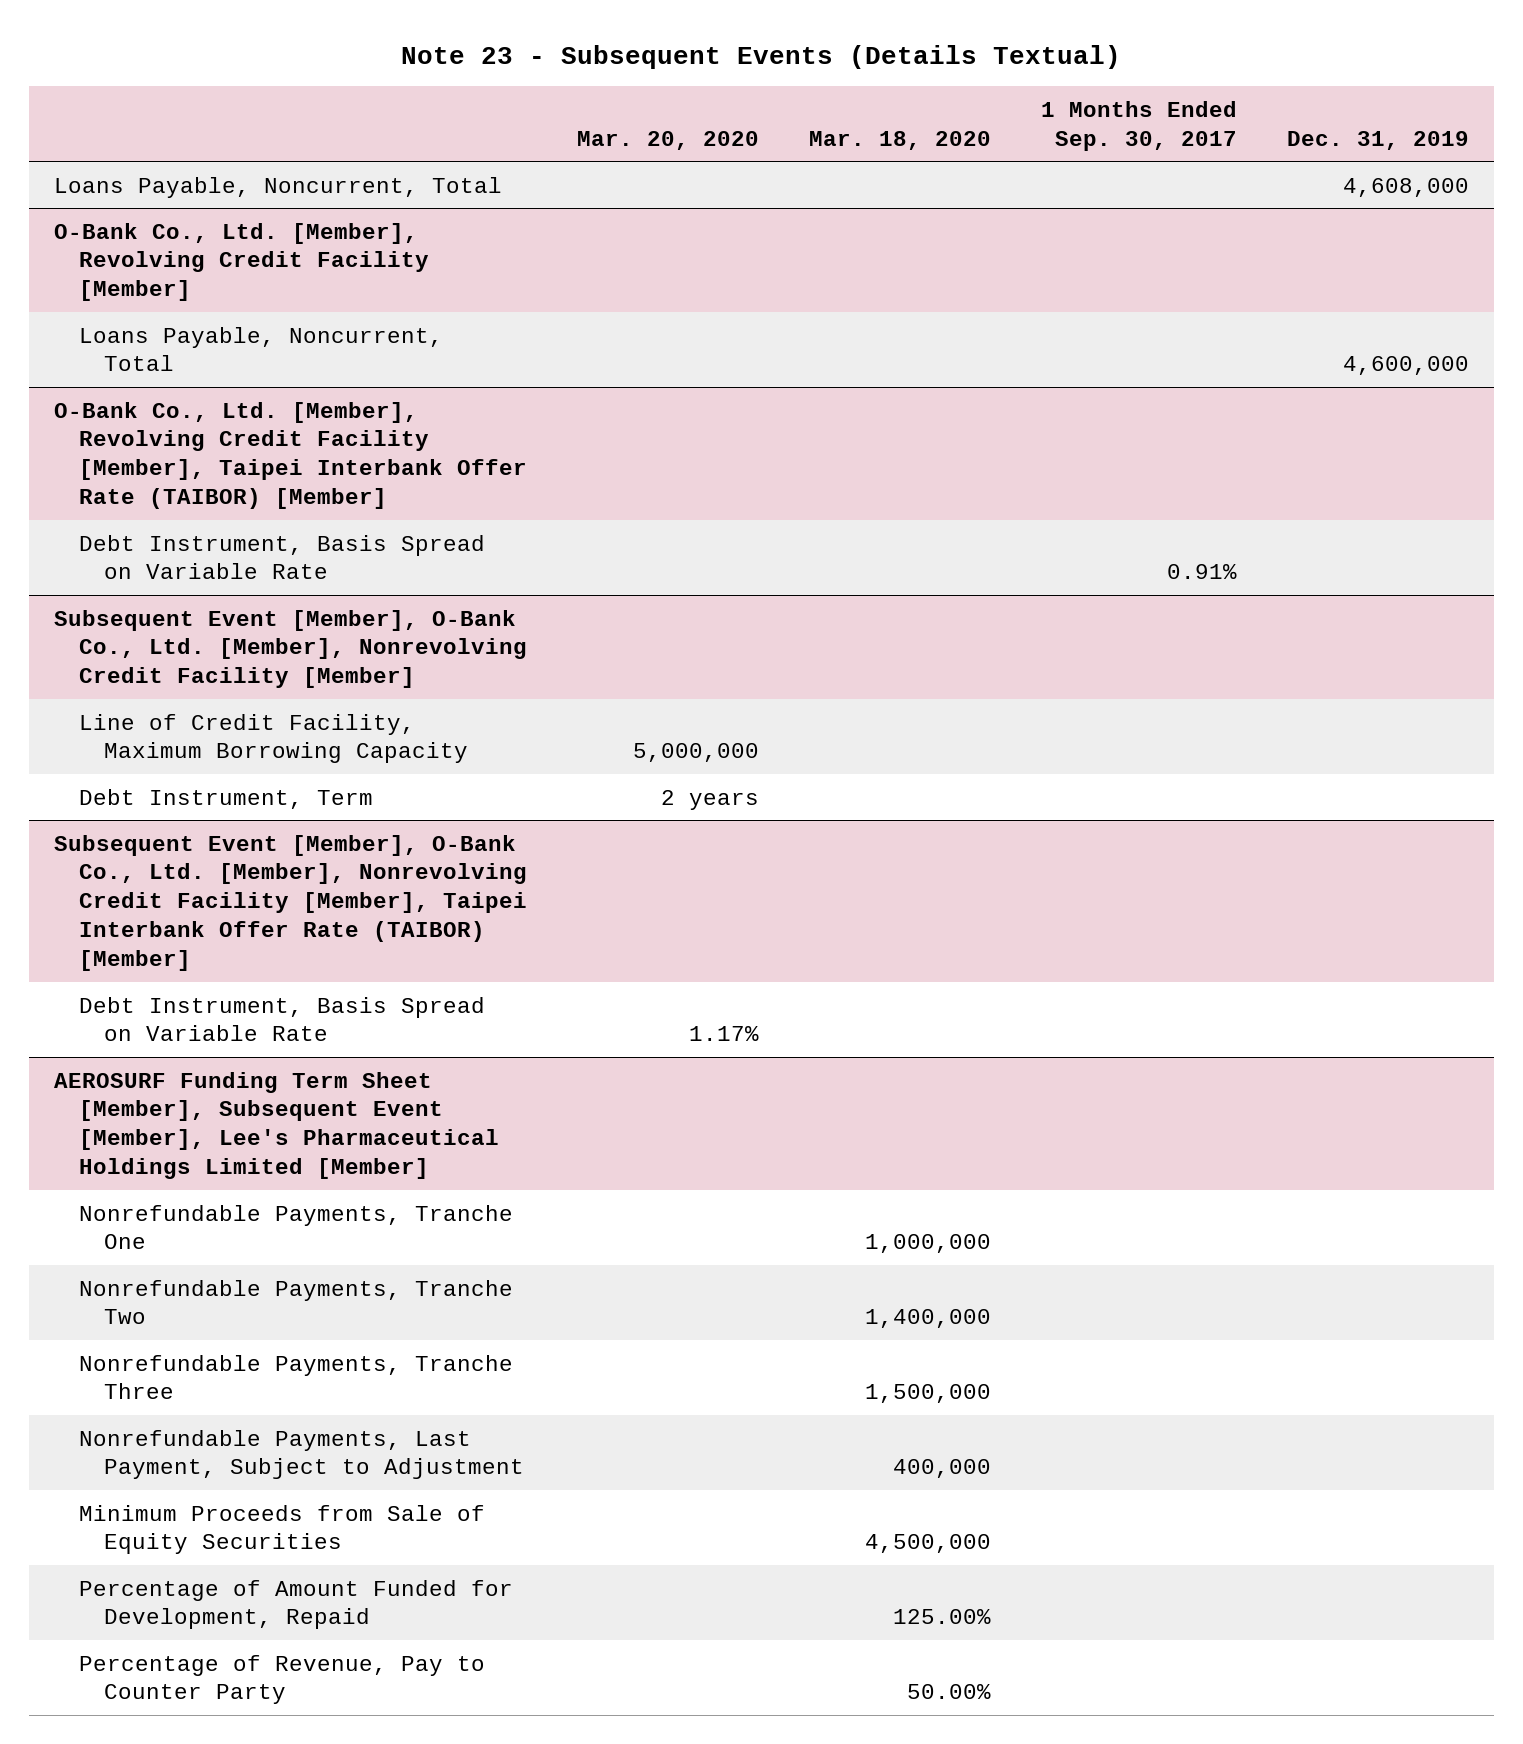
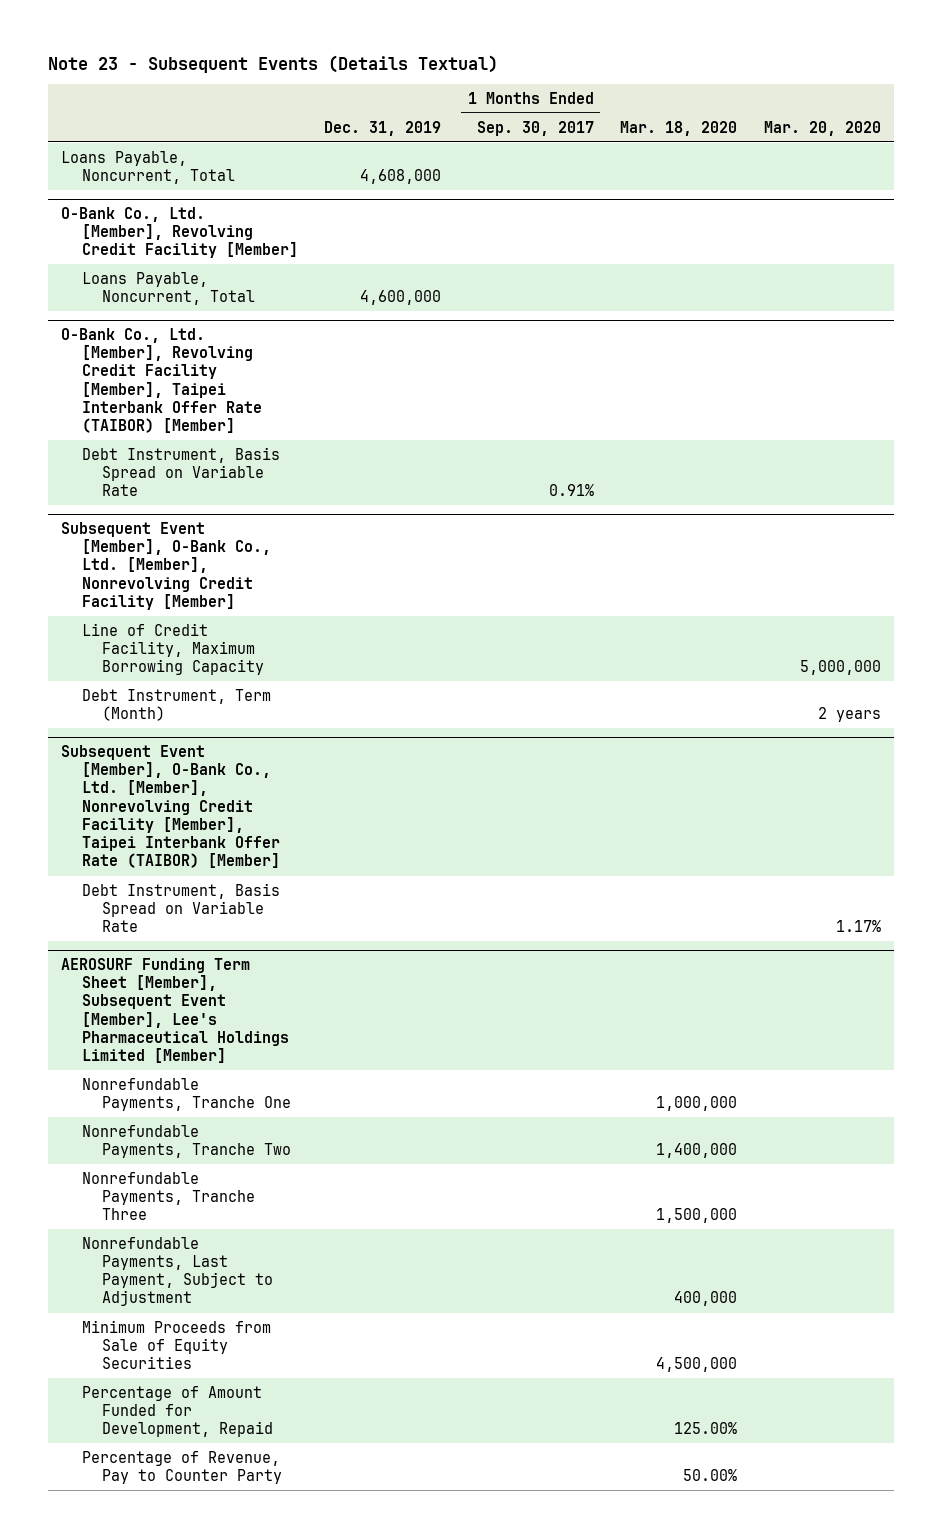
[78,788,373,809] Debt Instrument, Term -> [81,688,271,721] Debt Instrument, Term (Month)

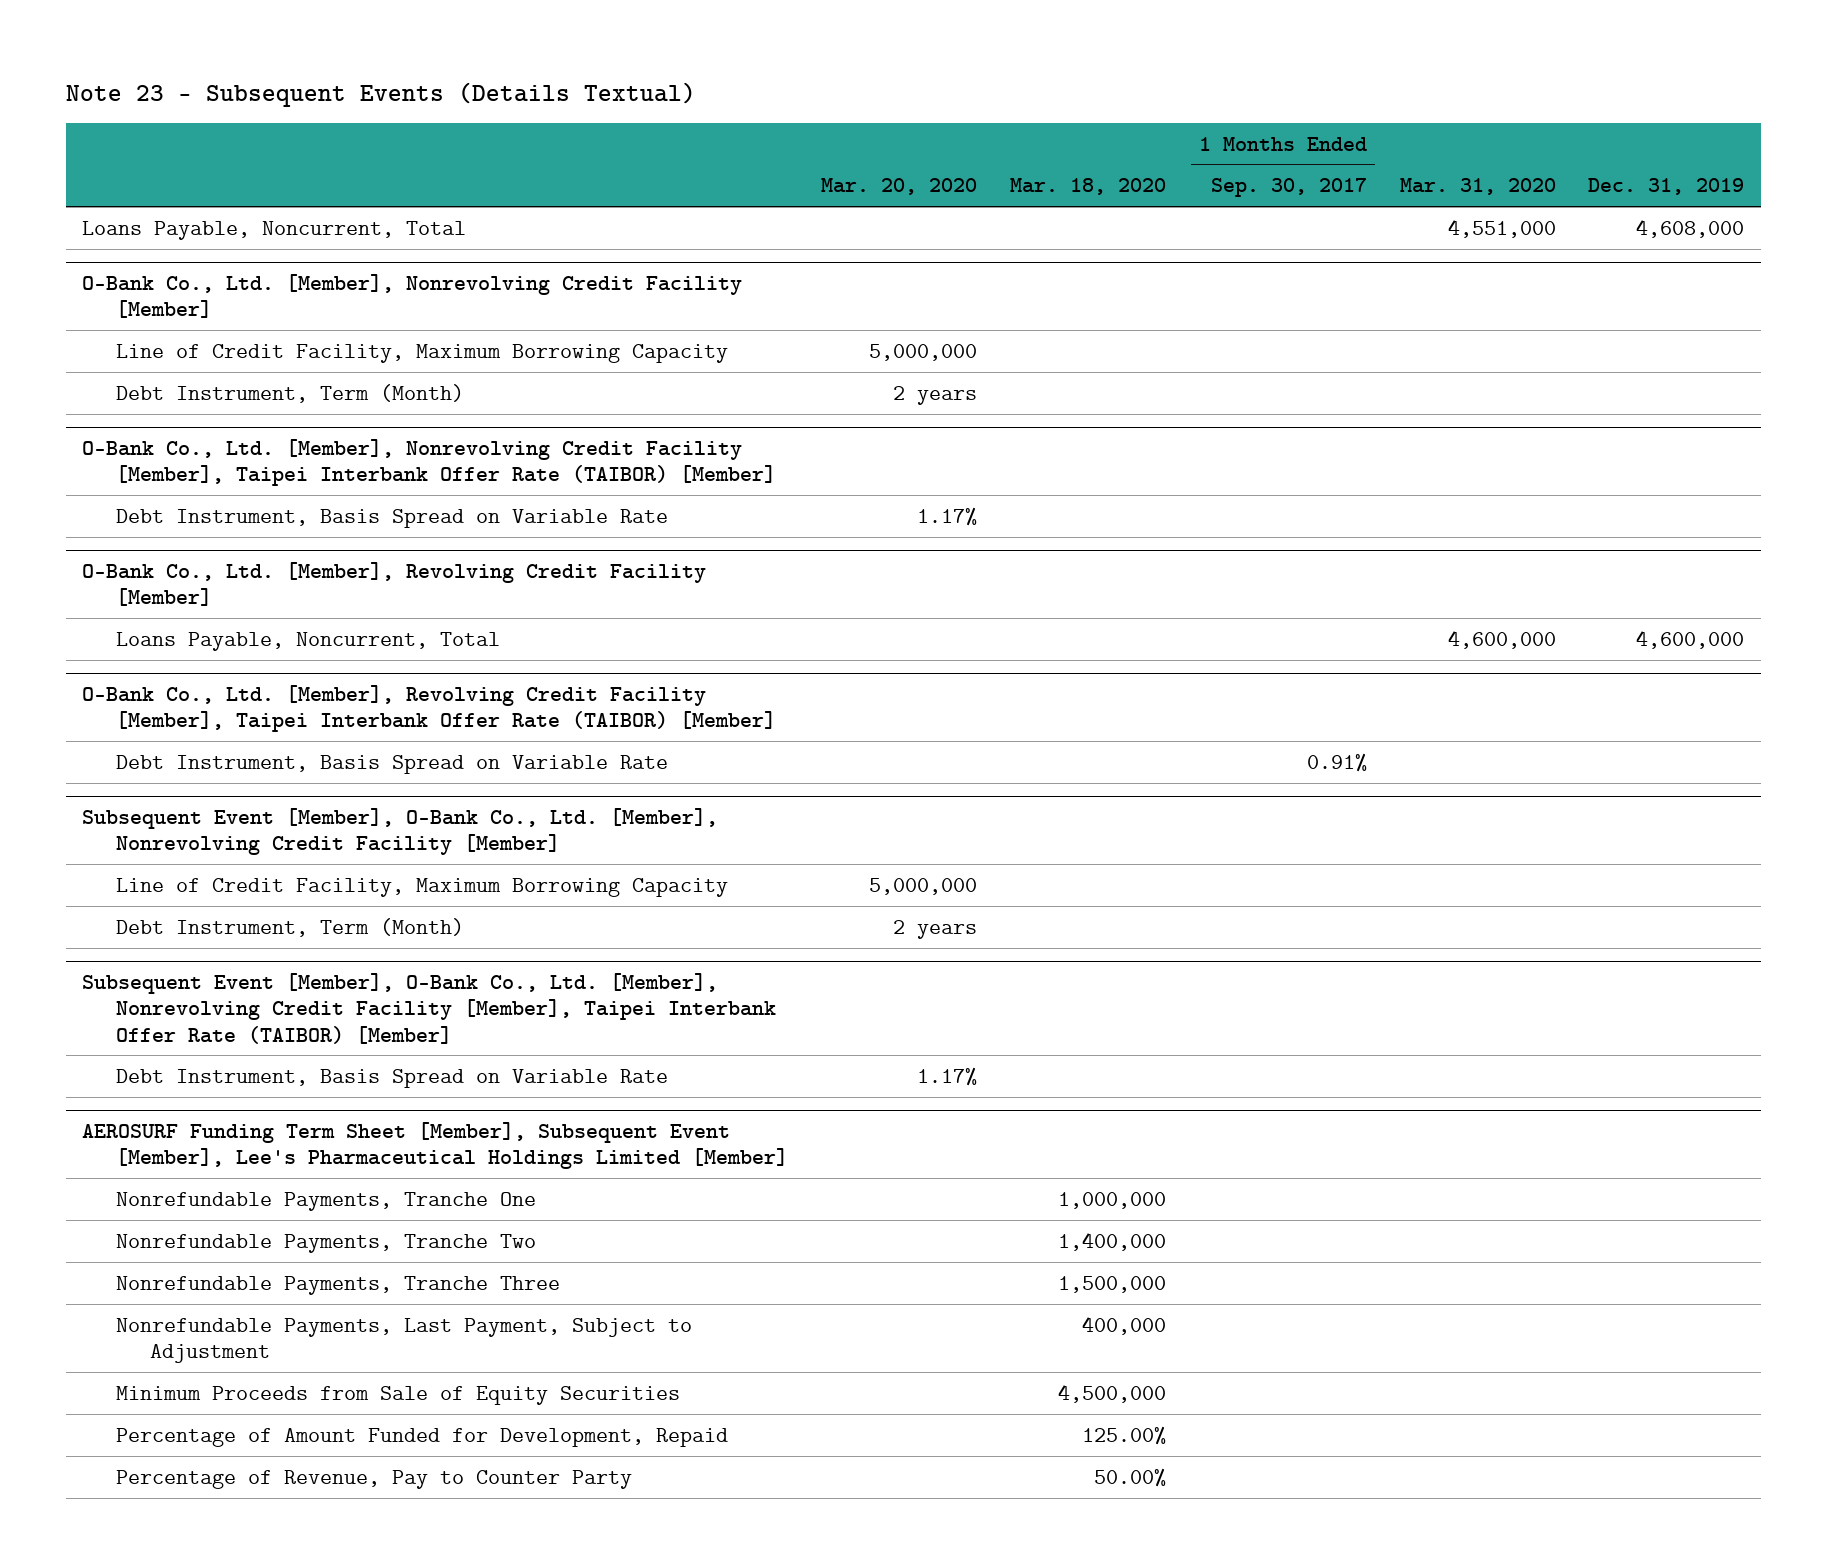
none -> [1399,178,1556,196] Mar. 31, 2020
none -> [82,273,743,319] O-Bank Co., Ltd. [Member], Nonrevolving Credit Facility [Member]
none -> [116,343,729,363] Line of Credit Facility, Maximum Borrowing Capacity
none -> [116,383,465,403] Debt Instrument, Term (Month)
none -> [82,438,777,487] O-Bank Co., Ltd. [Member], Nonrevolving Credit Facility [Member], Taipei Interbank Offer Rate (TAIBOR) [Member]
none -> [116,508,669,528] Debt Instrument, Basis Spread on Variable Rate

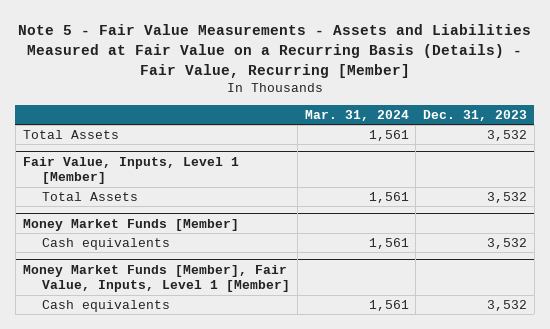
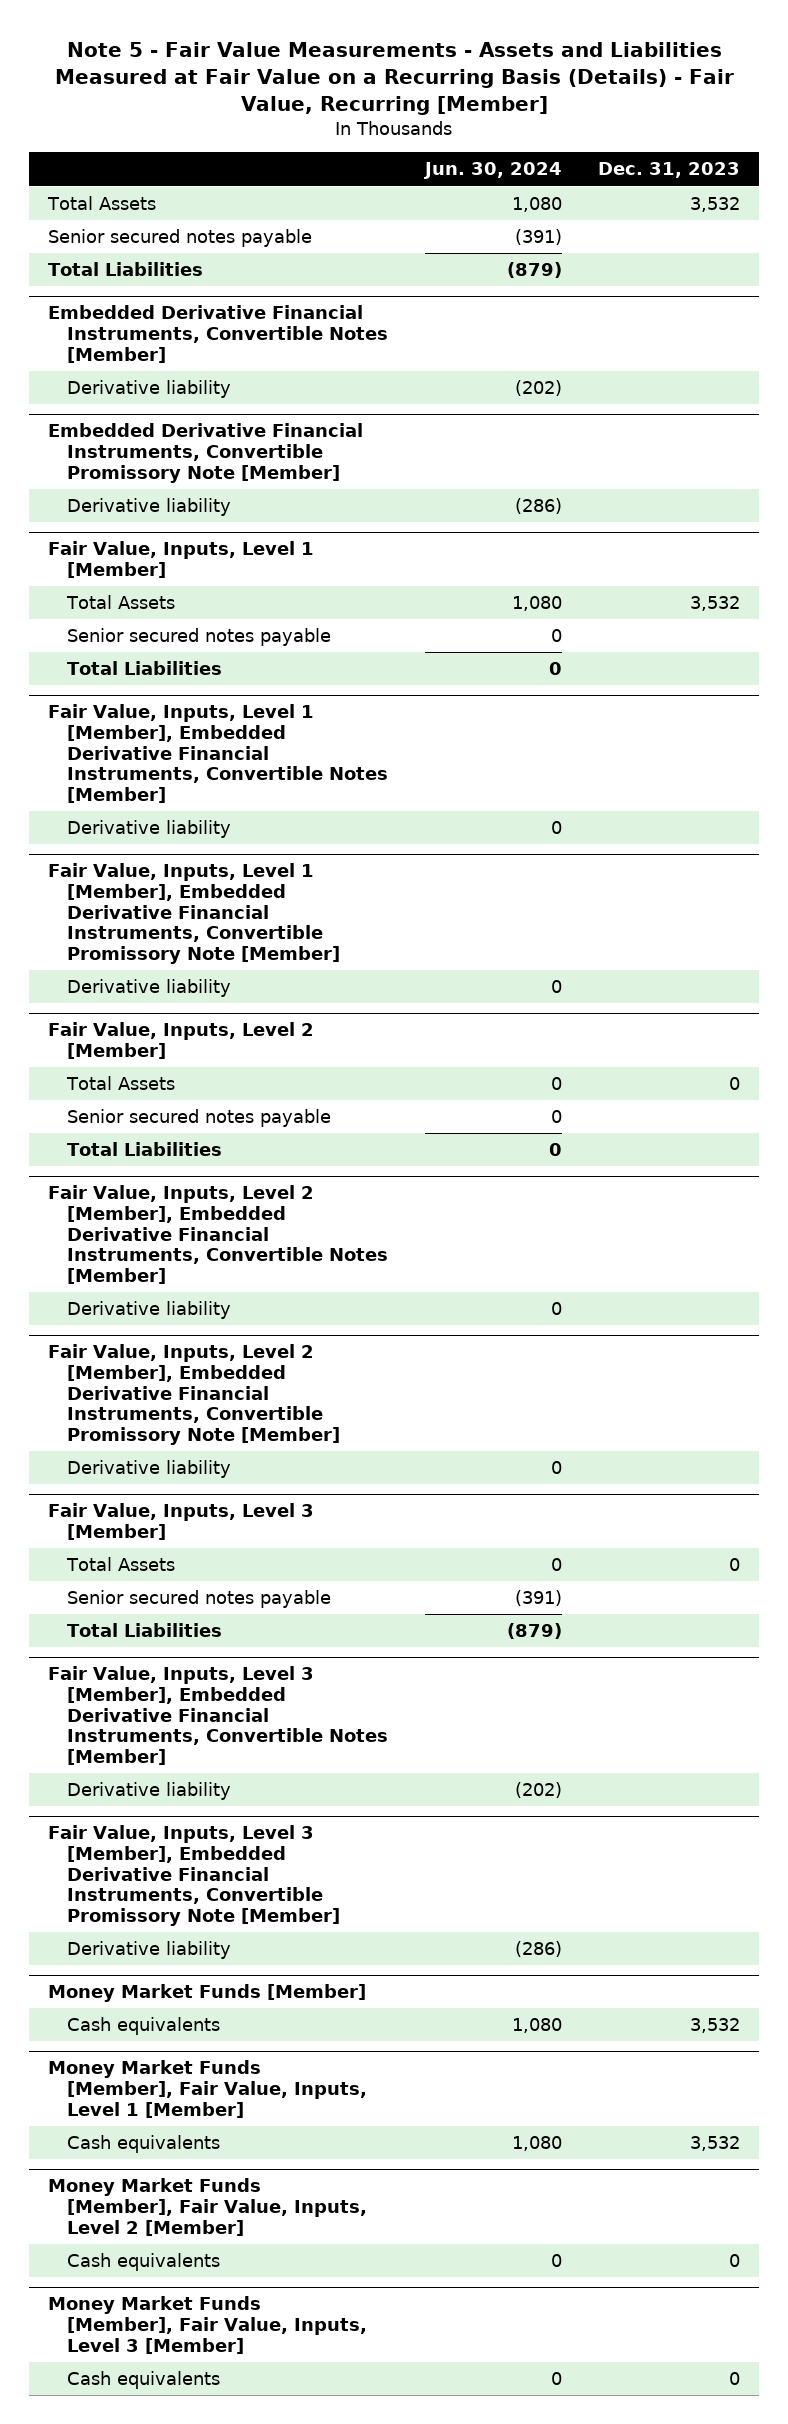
[304,109,409,121] Mar. 31, 2024 -> none
none -> [422,162,562,180] Jun. 30, 2024
none -> [47,228,312,247] Senior secured notes payable
none -> [47,261,203,276] Total Liabilities
none -> [47,305,388,363] Embedded Derivative Financial Instruments, Convertible Notes [Member]
none -> [66,379,231,398] Derivative liability
none -> [47,423,363,483] Embedded Derivative Financial Instruments, Convertible Promissory Note [Member]
none -> [66,497,231,516] Derivative liability
none -> [66,627,331,646] Senior secured notes payable
none -> [66,660,222,675] Total Liabilities
none -> [47,704,388,804] Fair Value, Inputs, Level 1 [Member], Embedded Derivative Financial Instruments, Convertible Notes [Member]
none -> [66,819,231,838] Derivative liability
none -> [47,863,340,965] Fair Value, Inputs, Level 1 [Member], Embedded Derivative Financial Instruments, Convertible Promissory Note [Member]
none -> [66,978,231,997] Derivative liability
none -> [47,1022,314,1059] Fair Value, Inputs, Level 2 [Member]
none -> [65,1075,175,1090] Total Assets
none -> [66,1108,331,1127] Senior secured notes payable
none -> [66,1141,222,1156] Total Liabilities
none -> [47,1185,388,1285] Fair Value, Inputs, Level 2 [Member], Embedded Derivative Financial Instruments, Convertible Notes [Member]
none -> [66,1300,231,1319] Derivative liability
none -> [47,1344,340,1446] Fair Value, Inputs, Level 2 [Member], Embedded Derivative Financial Instruments, Convertible Promissory Note [Member]
none -> [66,1459,231,1478] Derivative liability
none -> [47,1503,314,1540] Fair Value, Inputs, Level 3 [Member]
none -> [65,1556,175,1571] Total Assets
none -> [66,1589,331,1608] Senior secured notes payable
none -> [66,1622,222,1637] Total Liabilities
none -> [47,1666,388,1766] Fair Value, Inputs, Level 3 [Member], Embedded Derivative Financial Instruments, Convertible Notes [Member]
none -> [66,1781,231,1800] Derivative liability
none -> [47,1825,340,1927] Fair Value, Inputs, Level 3 [Member], Embedded Derivative Financial Instruments, Convertible Promissory Note [Member]
none -> [66,1940,231,1959] Derivative liability
none -> [47,2178,367,2236] Money Market Funds [Member], Fair Value, Inputs, Level 2 [Member]
none -> [66,2252,220,2271] Cash equivalents
none -> [47,2296,367,2354] Money Market Funds [Member], Fair Value, Inputs, Level 3 [Member]
none -> [66,2370,220,2389] Cash equivalents

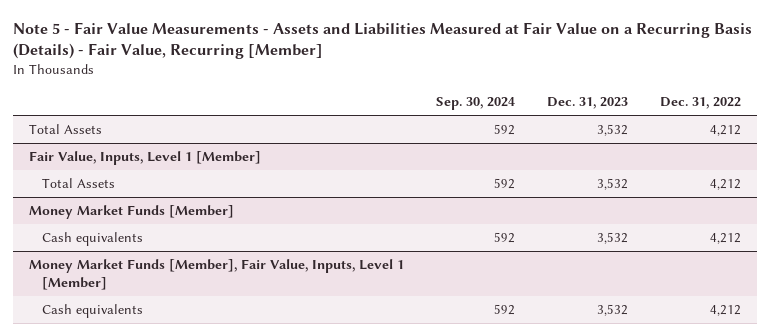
[422,162,562,180] Jun. 30, 2024 -> none
none -> [435,96,515,110] Sep. 30, 2024
none -> [659,96,741,109] Dec. 31, 2022
[47,228,312,247] Senior secured notes payable -> none
[47,261,203,276] Total Liabilities -> none
[47,305,388,363] Embedded Derivative Financial Instruments, Convertible Notes [Member] -> none
[66,379,231,398] Derivative liability -> none
[47,423,363,483] Embedded Derivative Financial Instruments, Convertible Promissory Note [Member] -> none
[66,497,231,516] Derivative liability -> none
[66,627,331,646] Senior secured notes payable -> none
[66,660,222,675] Total Liabilities -> none
[47,704,388,804] Fair Value, Inputs, Level 1 [Member], Embedded Derivative Financial Instruments, Convertible Notes [Member] -> none
[66,819,231,838] Derivative liability -> none
[47,863,340,965] Fair Value, Inputs, Level 1 [Member], Embedded Derivative Financial Instruments, Convertible Promissory Note [Member] -> none
[66,978,231,997] Derivative liability -> none
[47,1022,314,1059] Fair Value, Inputs, Level 2 [Member] -> none
[65,1075,175,1090] Total Assets -> none
[66,1108,331,1127] Senior secured notes payable -> none
[66,1141,222,1156] Total Liabilities -> none
[47,1185,388,1285] Fair Value, Inputs, Level 2 [Member], Embedded Derivative Financial Instruments, Convertible Notes [Member] -> none
[66,1300,231,1319] Derivative liability -> none
[47,1344,340,1446] Fair Value, Inputs, Level 2 [Member], Embedded Derivative Financial Instruments, Convertible Promissory Note [Member] -> none
[66,1459,231,1478] Derivative liability -> none
[47,1503,314,1540] Fair Value, Inputs, Level 3 [Member] -> none
[65,1556,175,1571] Total Assets -> none
[66,1589,331,1608] Senior secured notes payable -> none
[66,1622,222,1637] Total Liabilities -> none
[47,1666,388,1766] Fair Value, Inputs, Level 3 [Member], Embedded Derivative Financial Instruments, Convertible Notes [Member] -> none
[66,1781,231,1800] Derivative liability -> none
[47,1825,340,1927] Fair Value, Inputs, Level 3 [Member], Embedded Derivative Financial Instruments, Convertible Promissory Note [Member] -> none
[66,1940,231,1959] Derivative liability -> none
[47,2178,367,2236] Money Market Funds [Member], Fair Value, Inputs, Level 2 [Member] -> none
[66,2252,220,2271] Cash equivalents -> none
[47,2296,367,2354] Money Market Funds [Member], Fair Value, Inputs, Level 3 [Member] -> none
[66,2370,220,2389] Cash equivalents -> none

